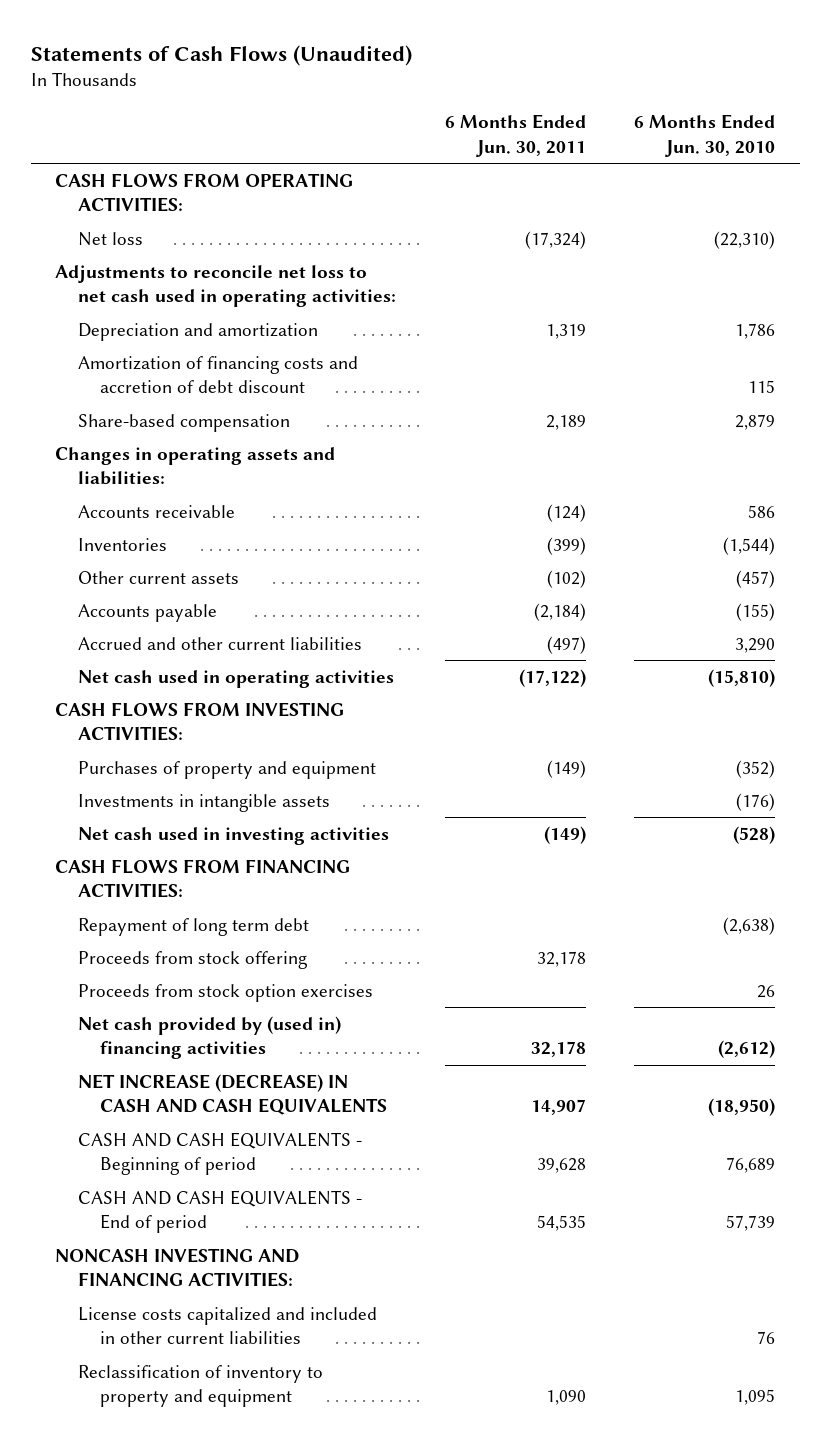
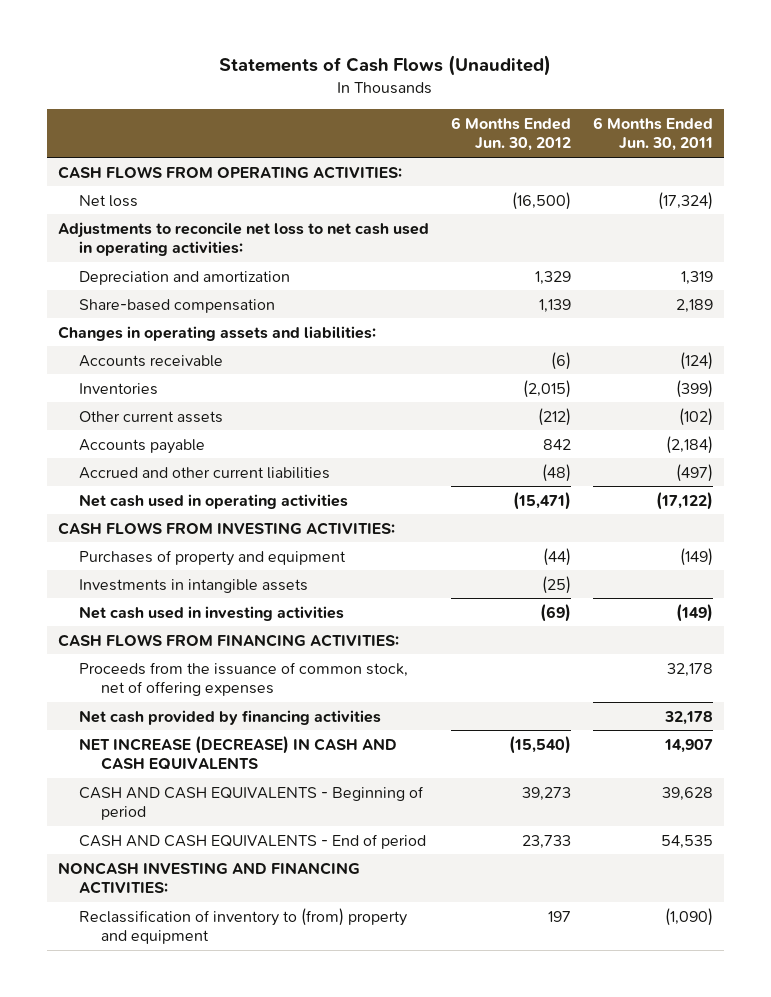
[634,114,776,157] 6 Months Ended Jun. 30, 2010 -> none
none -> [450,116,571,152] 6 Months Ended Jun. 30, 2012
[77,355,358,394] Amortization of financing costs and accretion of debt discount -> none
[77,917,309,936] Repayment of long term debt -> none
[77,983,373,1002] Proceeds from stock option exercises -> none
[77,950,307,969] Proceeds from stock offering -> [79,661,409,697] Proceeds from the issuance of common stock, net of offering expenses
[77,1015,341,1060] Net cash provided by (used in) financing activities -> [79,709,382,725] Net cash provided by financing activities
[77,1306,377,1345] License costs capitalized and included in other current liabilities -> none
[77,1364,323,1408] Reclassification of inventory to property and equipment -> [79,907,408,945] Reclassification of inventory to (from) property and equipment
[545,1390,586,1406] 1,090 -> [665,907,714,926] (1,090)

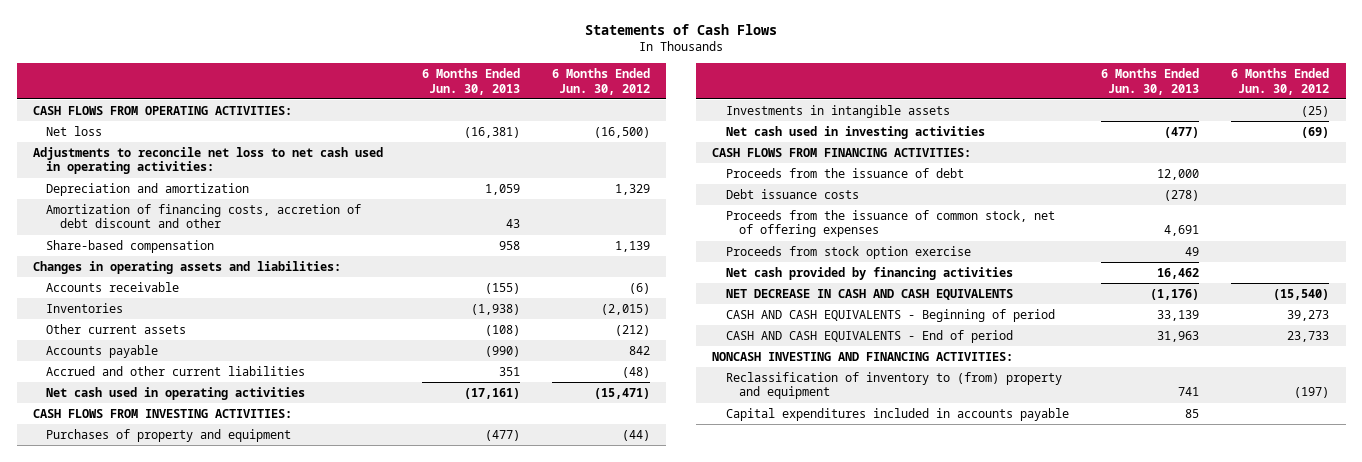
[219,55,552,77] Statements of Cash Flows (Unaudited) -> [585,24,778,36] Statements of Cash Flows
[593,116,714,152] 6 Months Ended Jun. 30, 2011 -> none
none -> [421,68,520,95] 6 Months Ended Jun. 30, 2013
none -> [46,203,362,229] Amortization of financing costs, accretion of debt discount and other
none -> [725,167,964,178] Proceeds from the issuance of debt
none -> [725,188,859,199] Debt issuance costs
none -> [725,245,971,259] Proceeds from stock option exercise
[79,735,398,771] NET INCREASE (DECREASE) IN CASH AND CASH EQUIVALENTS -> [725,288,1013,300] NET DECREASE IN CASH AND CASH EQUIVALENTS
[547,910,571,922] 197 -> [1294,387,1330,399] (197)
none -> [725,407,1069,421] Capital expenditures included in accounts payable

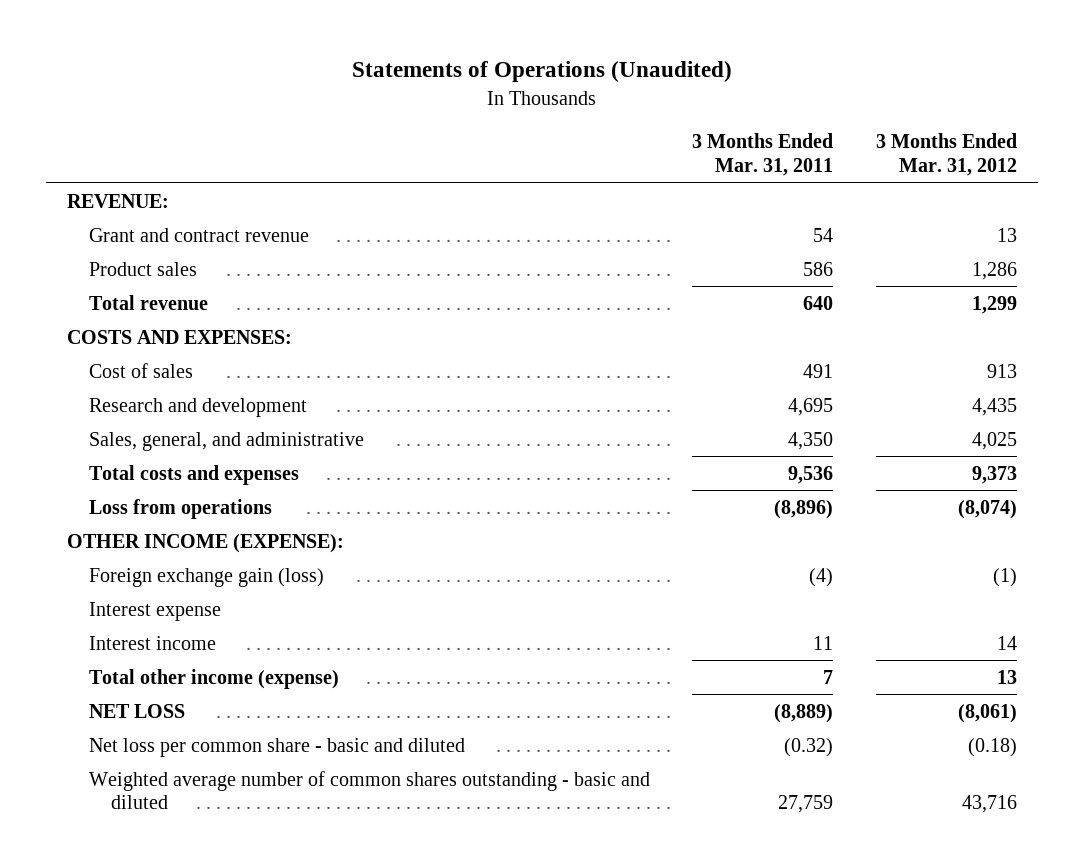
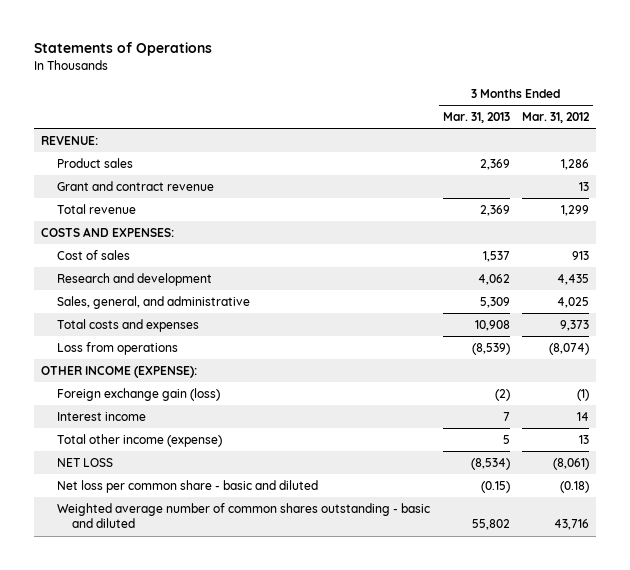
[351,61,732,83] Statements of Operations (Unaudited) -> [34,42,213,57] Statements of Operations
[692,133,834,177] 3 Months Ended Mar. 31, 2011 -> none
none -> [442,111,510,123] Mar. 31, 2013
[89,227,310,242] Grant and contract revenue -> [56,180,214,191] Grant and contract revenue
[89,601,222,621] Interest expense -> none

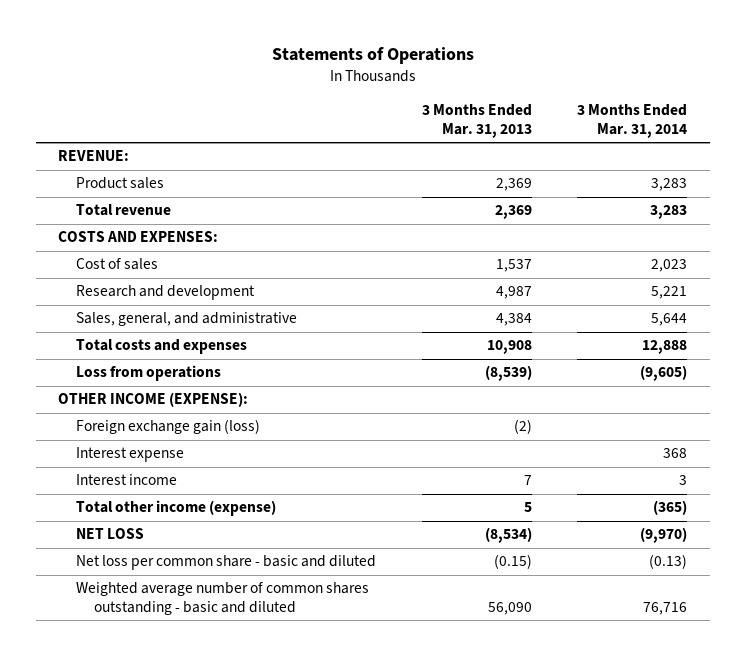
[522,111,591,123] Mar. 31, 2012 -> none
none -> [576,104,687,139] 3 Months Ended Mar. 31, 2014
[56,180,214,191] Grant and contract revenue -> none
[477,273,510,285] 4,062 -> [495,286,532,300] 4,987
[479,296,510,308] 5,309 -> [495,313,532,327] 4,384
none -> [76,447,185,463] Interest expense
[471,519,510,531] 55,802 -> [487,602,532,616] 56,090

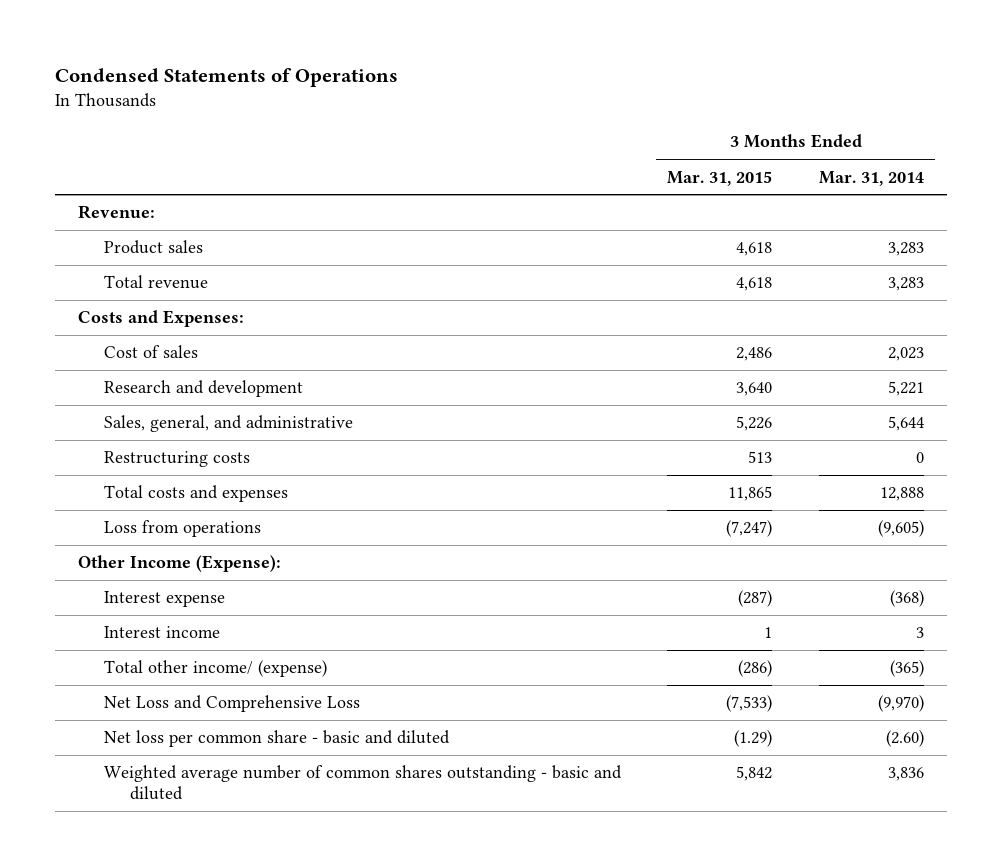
[271,46,474,64] Statements of Operations -> [54,68,398,88] Condensed Statements of Operations
[421,104,532,139] 3 Months Ended Mar. 31, 2013 -> none
none -> [667,170,773,186] Mar. 31, 2015
[58,150,130,162] REVENUE: -> [77,205,155,220] Revenue:
[58,231,219,243] COSTS AND EXPENSES: -> [77,310,244,328] Costs and Expenses:
none -> [103,451,250,468] Restructuring costs
[76,419,261,435] Foreign exchange gain (loss) -> none
[58,392,249,408] OTHER INCOME (EXPENSE): -> [77,555,281,573] Other Income (Expense):
[662,448,687,459] 368 -> [889,590,924,608] (368)
[76,500,277,517] Total other income (expense) -> [103,660,327,678] Total other income/ (expense)
[76,528,145,540] NET LOSS -> [103,695,360,713] Net Loss and Comprehensive Loss
[648,554,687,570] (0.13) -> [885,730,924,748] (2.60)
[642,602,687,616] 76,716 -> [887,767,924,782] 3,836

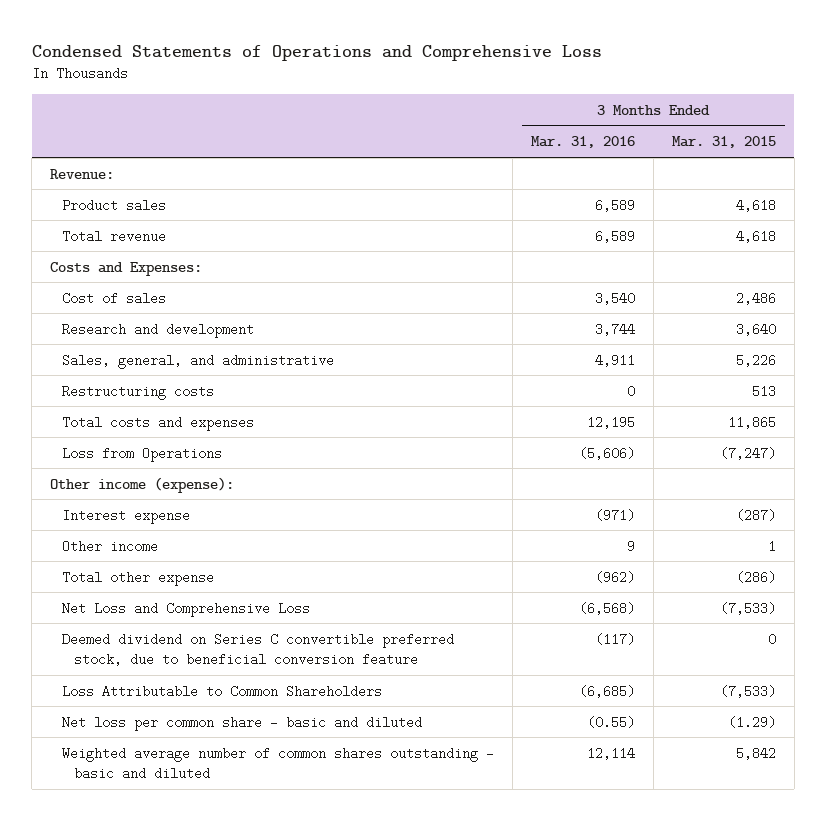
[54,68,398,88] Condensed Statements of Operations -> [31,44,602,61] Condensed Statements of Operations and Comprehensive Loss
[818,170,924,186] Mar. 31, 2014 -> none
none -> [531,136,636,149] Mar. 31, 2016
[103,520,261,538] Loss from operations -> [62,446,223,462] Loss from Operations
[77,555,281,573] Other Income (Expense): -> [50,476,235,493] Other income (expense):
[103,626,220,639] Interest income -> none
none -> [62,539,159,553] Other income
[103,660,327,678] Total other income/ (expense) -> [62,570,215,586] Total other expense
none -> [62,632,455,666] Deemed dividend on Series C convertible preferred stock, due to beneficial conversion feature
none -> [62,684,383,698] Loss Attributable to Common Shareholders

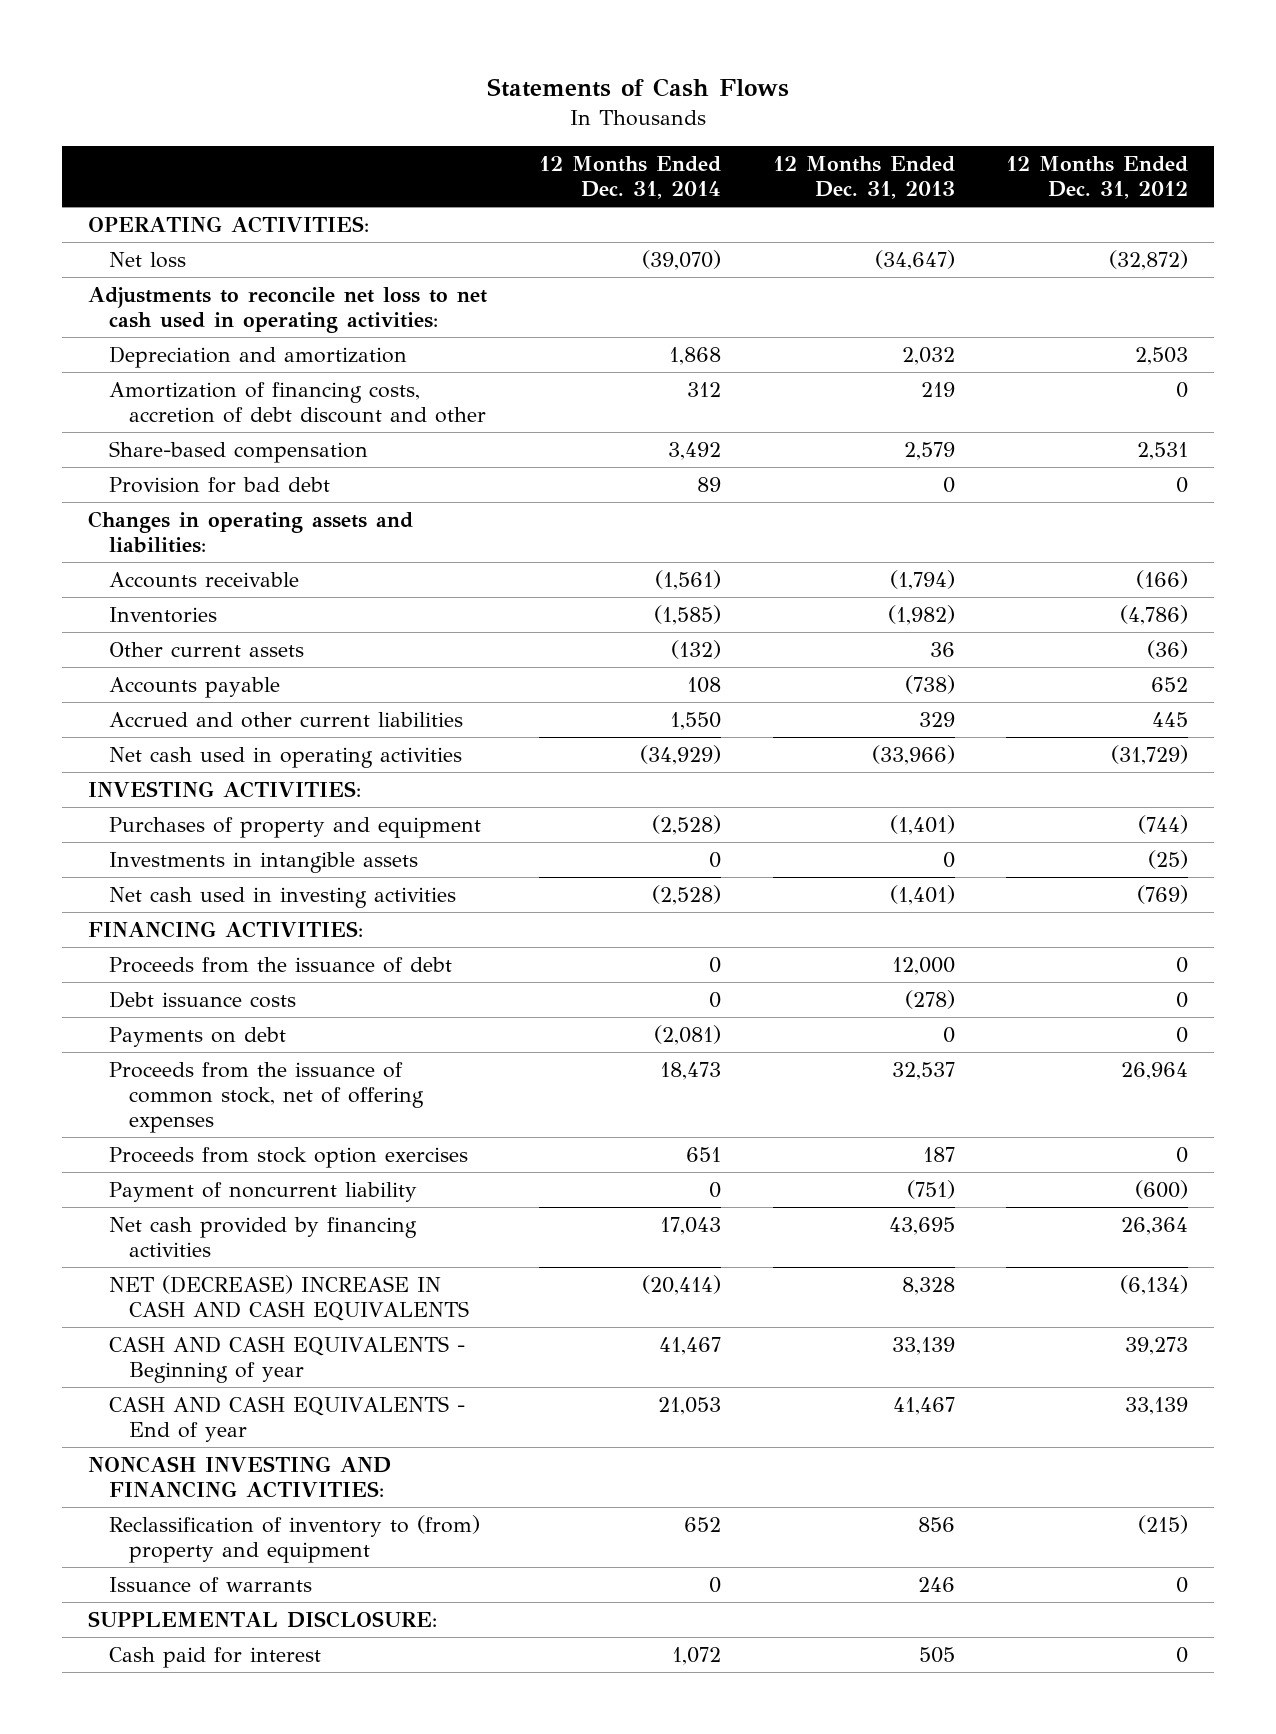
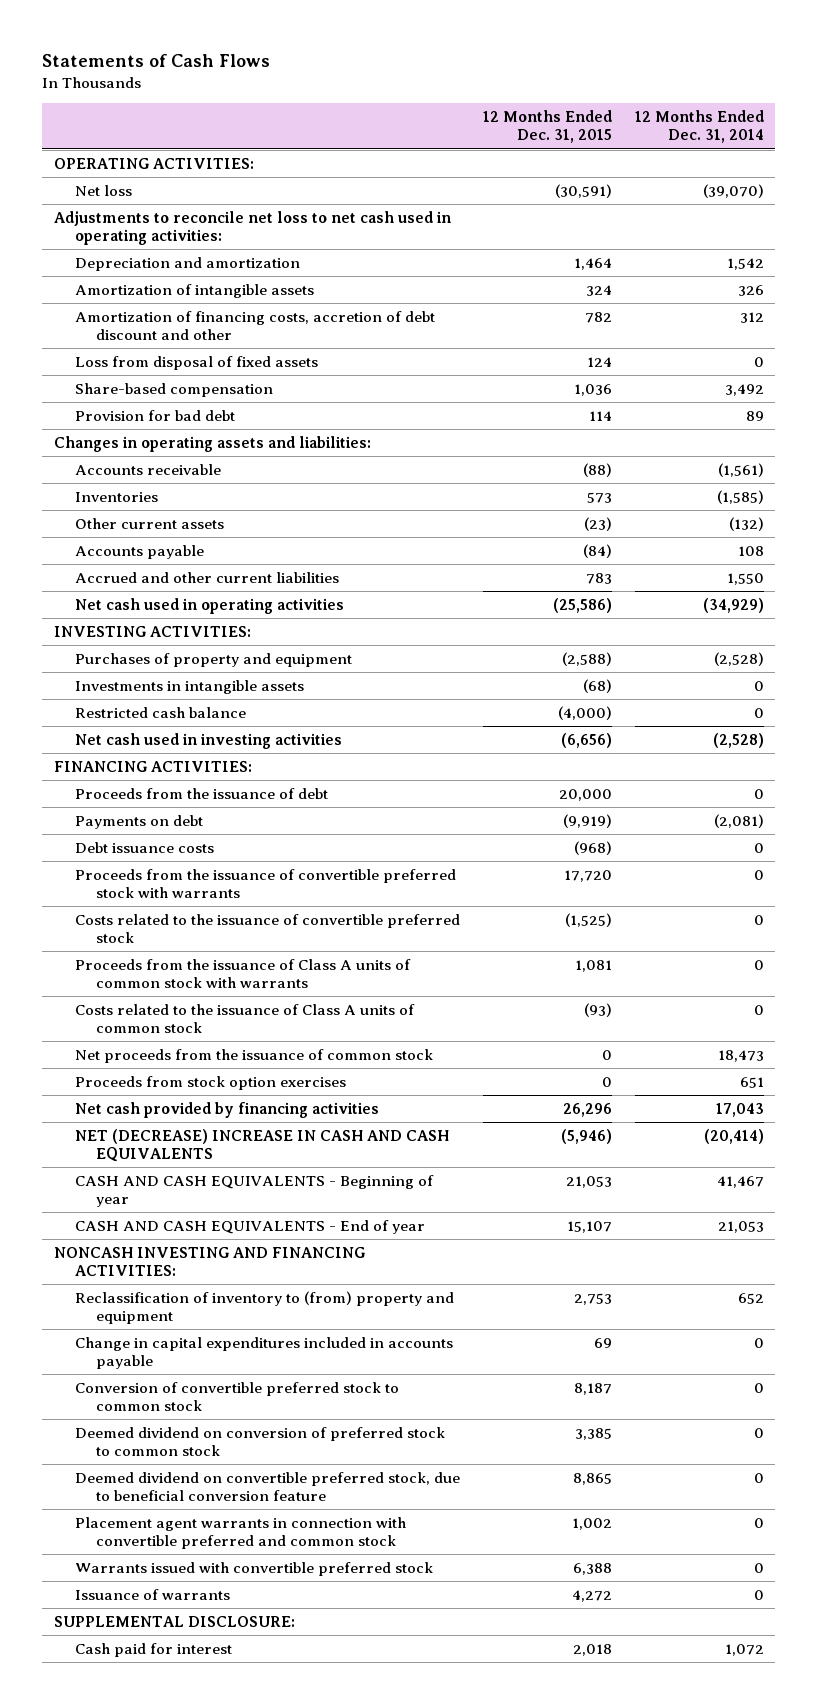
[772,156,955,200] 12 Months Ended Dec. 31, 2013 -> none
[1006,156,1189,200] 12 Months Ended Dec. 31, 2012 -> none
none -> [482,110,612,144] 12 Months Ended Dec. 31, 2015
[668,346,721,365] 1,868 -> [726,257,764,270] 1,542
none -> [74,283,314,298] Amortization of intangible assets
none -> [74,355,318,370] Loss from disposal of fixed assets
none -> [74,706,246,718] Restricted cash balance
[108,990,296,1008] Debt issuance costs -> [74,841,214,853] Debt issuance costs
none -> [74,868,456,899] Proceeds from the issuance of convertible preferred stock with warrants
none -> [74,913,460,944] Costs related to the issuance of convertible preferred stock
none -> [74,958,411,989] Proceeds from the issuance of Class A units of common stock with warrants
none -> [74,1003,415,1034] Costs related to the issuance of Class A units of common stock
[108,1061,425,1133] Proceeds from the issuance of common stock, net of offering expenses -> [74,1048,433,1063] Net proceeds from the issuance of common stock
[108,1181,417,1202] Payment of noncurrent liability -> none
none -> [74,1336,453,1370] Change in capital expenditures included in accounts payable
none -> [74,1381,399,1412] Conversion of convertible preferred stock to common stock
none -> [74,1426,445,1457] Deemed dividend on conversion of preferred stock to common stock
none -> [74,1471,460,1502] Deemed dividend on convertible preferred stock, due to beneficial conversion feature
none -> [74,1516,406,1550] Placement agent warrants in connection with convertible preferred and common stock
none -> [74,1561,433,1576] Warrants issued with convertible preferred stock

